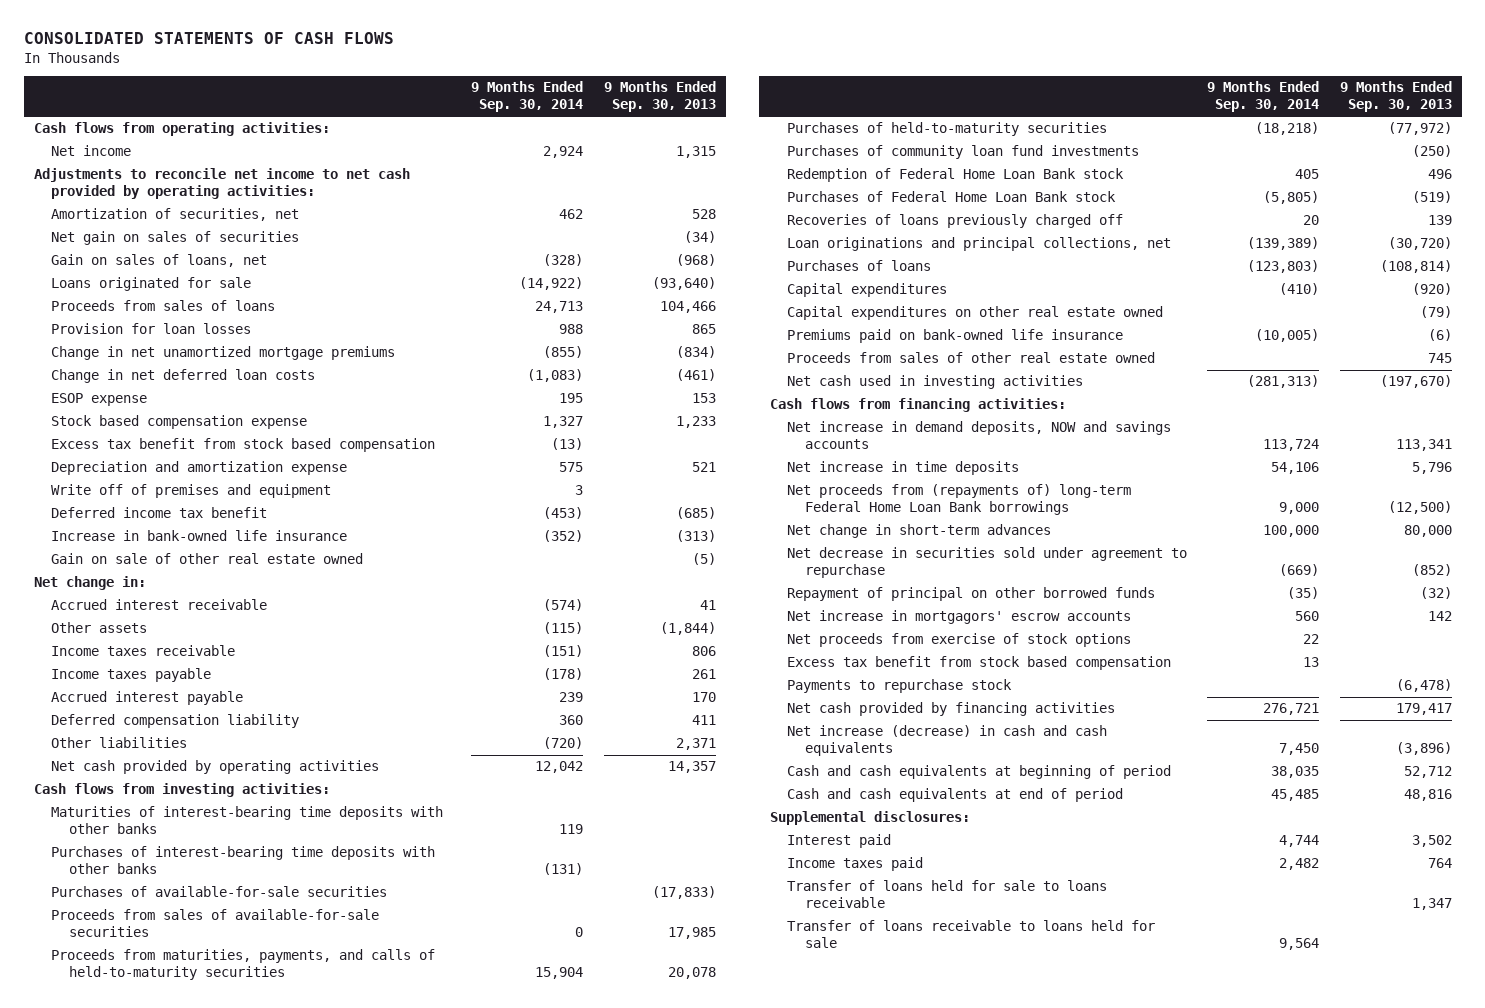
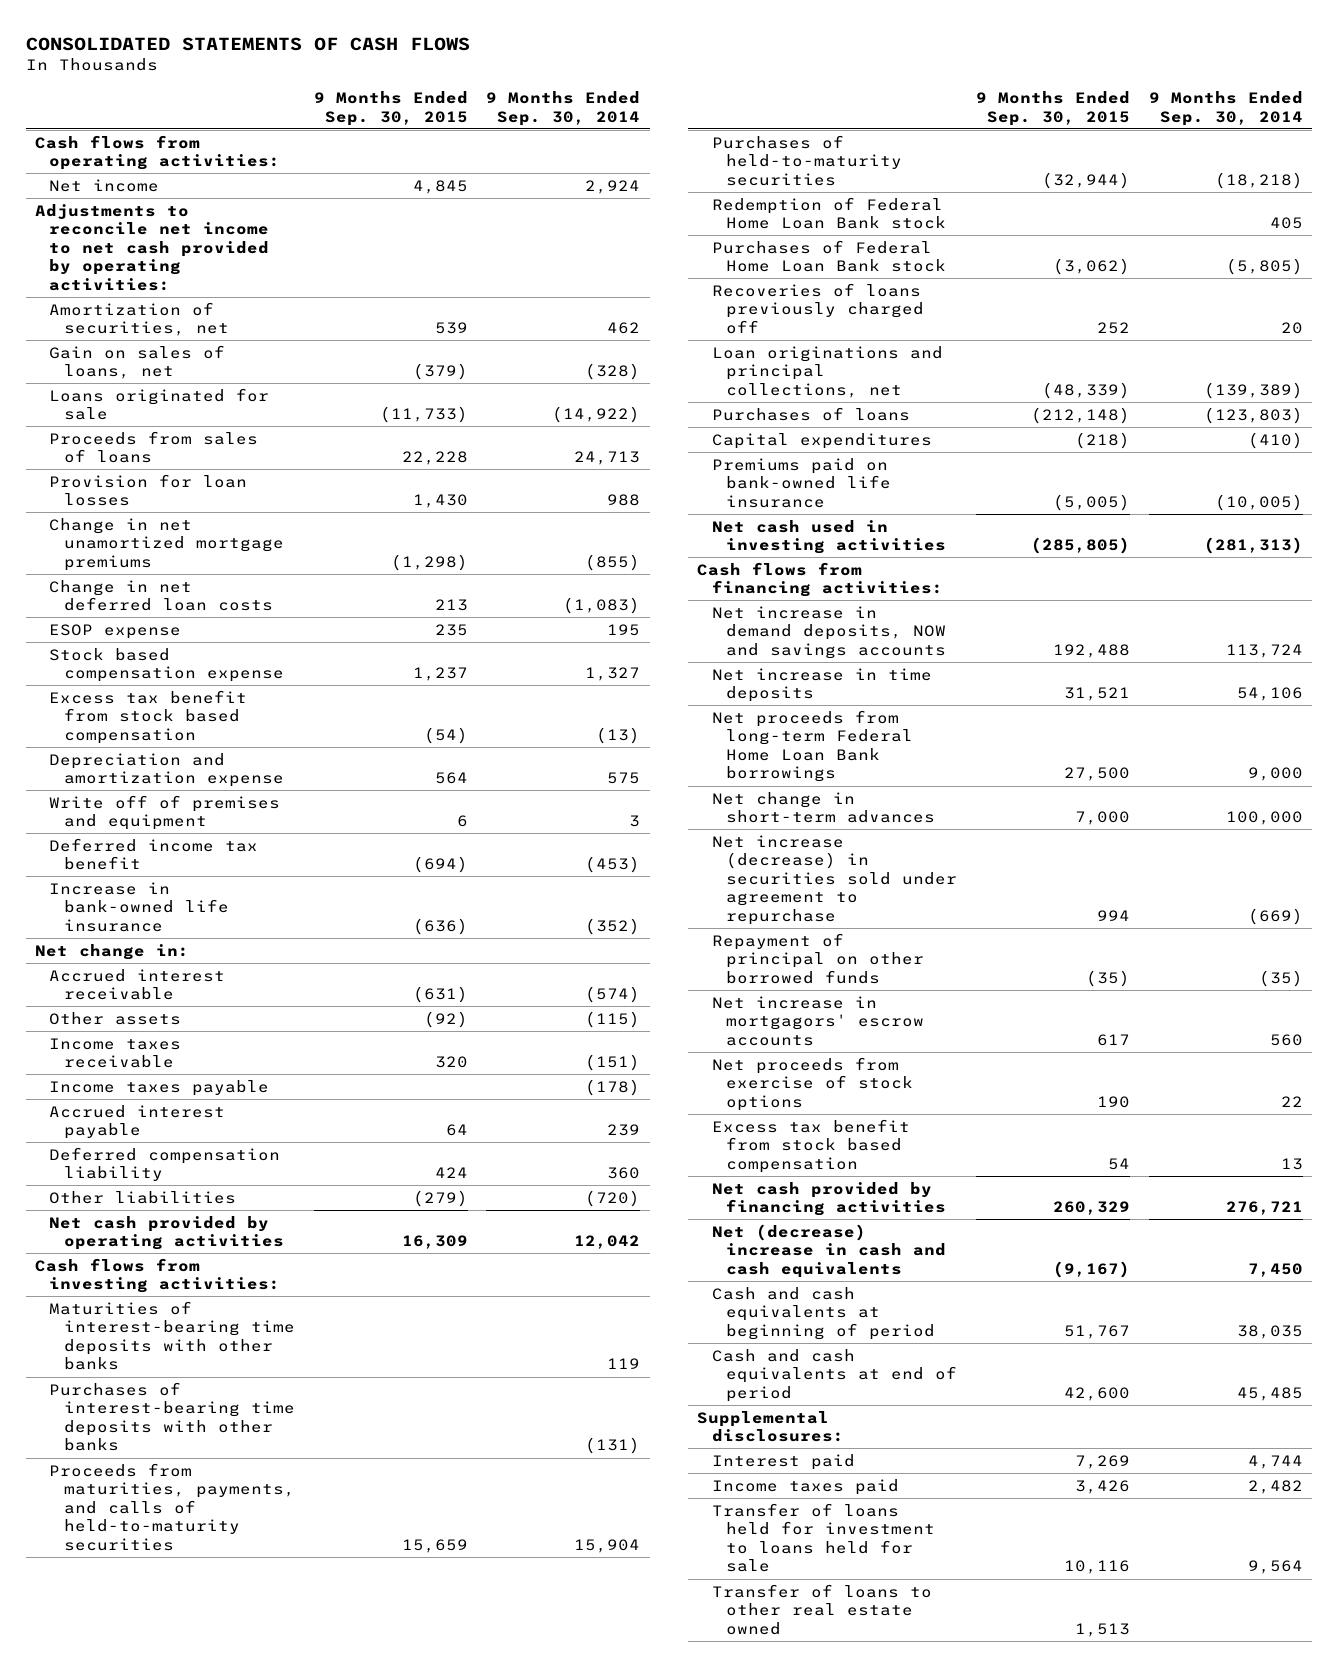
[603,81,716,113] 9 Months Ended Sep. 30, 2013 -> none
none -> [313,91,468,126] 9 Months Ended Sep. 30, 2015
[51,231,300,246] Net gain on sales of securities -> none
[51,553,364,565] Gain on sale of other real estate owned -> none
[51,886,388,898] Purchases of available-for-sale securities -> none
[51,909,380,938] Proceeds from sales of available-for-sale securities -> none
[787,145,1140,160] Purchases of community loan fund investments -> none
[787,306,1164,321] Capital expenditures on other real estate owned -> none
[787,352,1156,364] Proceeds from sales of other real estate owned -> none
[787,484,1132,516] Net proceeds from (repayments of) long-term Federal Home Loan Bank borrowings -> [711,709,913,783] Net proceeds from long-term Federal Home Loan Bank borrowings
[787,547,1188,579] Net decrease in securities sold under agreement to repurchase -> [711,834,957,926] Net increase (decrease) in securities sold under agreement to repurchase
[787,679,1013,694] Payments to repurchase stock -> none
[787,725,1108,757] Net increase (decrease) in cash and cash equivalents -> [711,1223,946,1278] Net (decrease) increase in cash and cash equivalents
[787,880,1108,909] Transfer of loans held for sale to loans receivable -> none
[787,920,1156,949] Transfer of loans receivable to loans held for sale -> [711,1502,935,1573] Transfer of loans held for investment to loans held for sale
none -> [711,1583,932,1635] Transfer of loans to other real estate owned

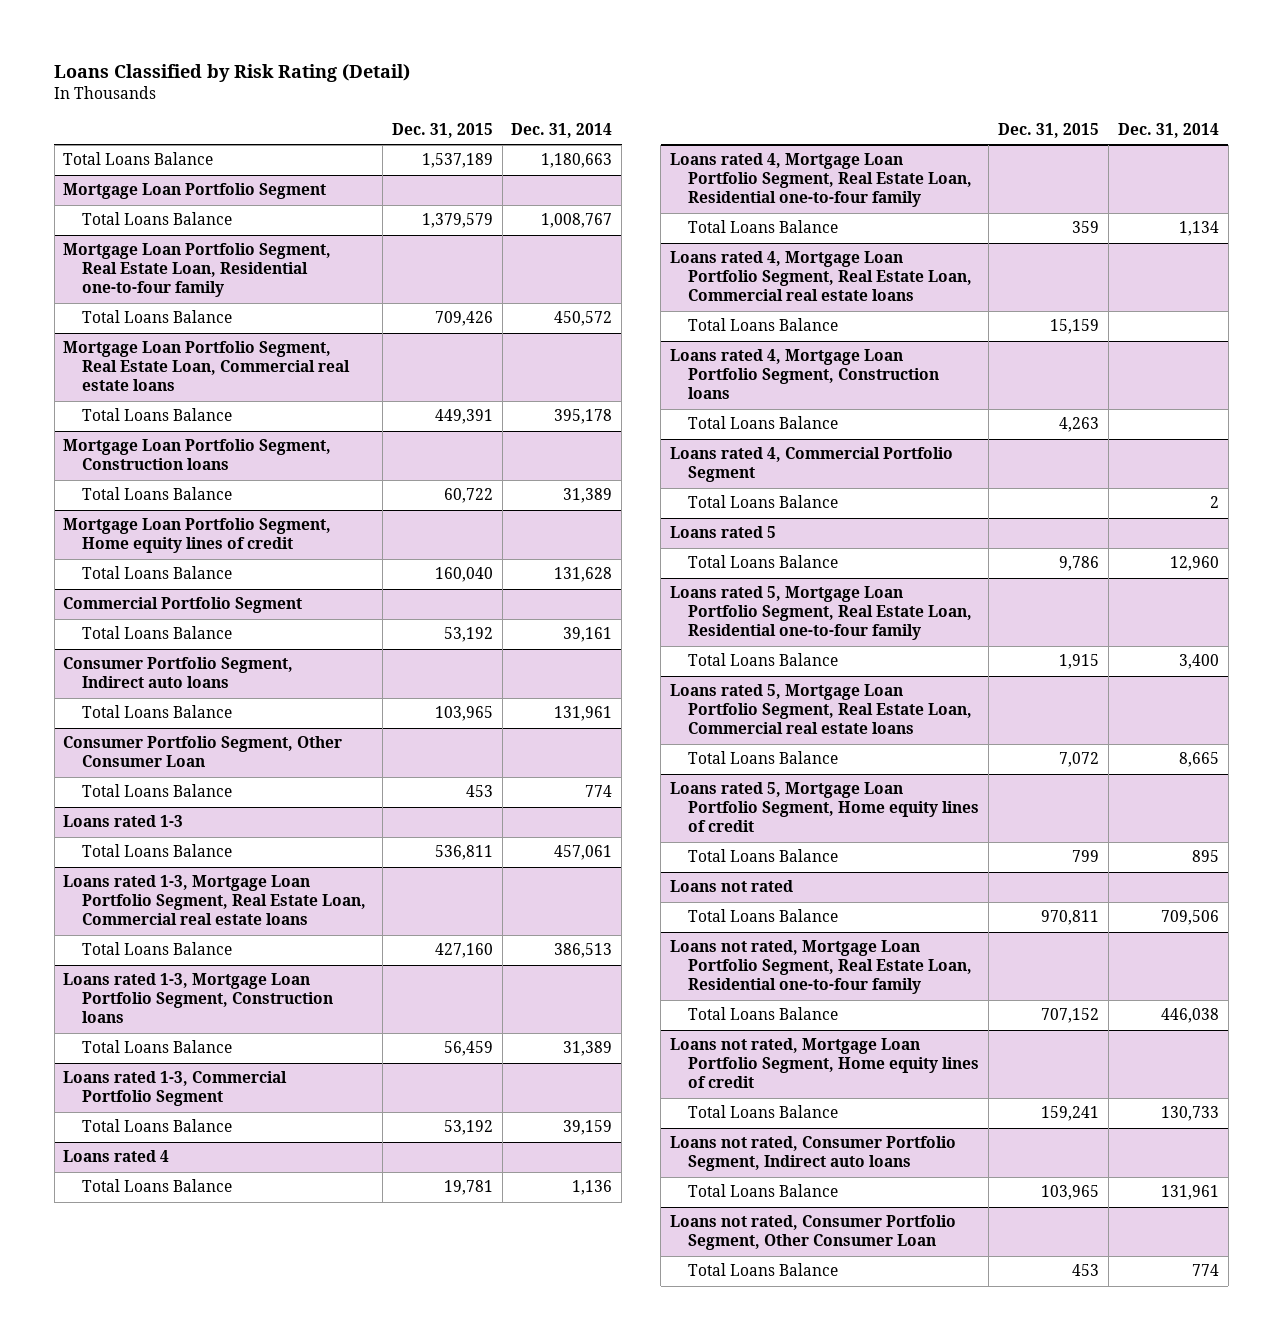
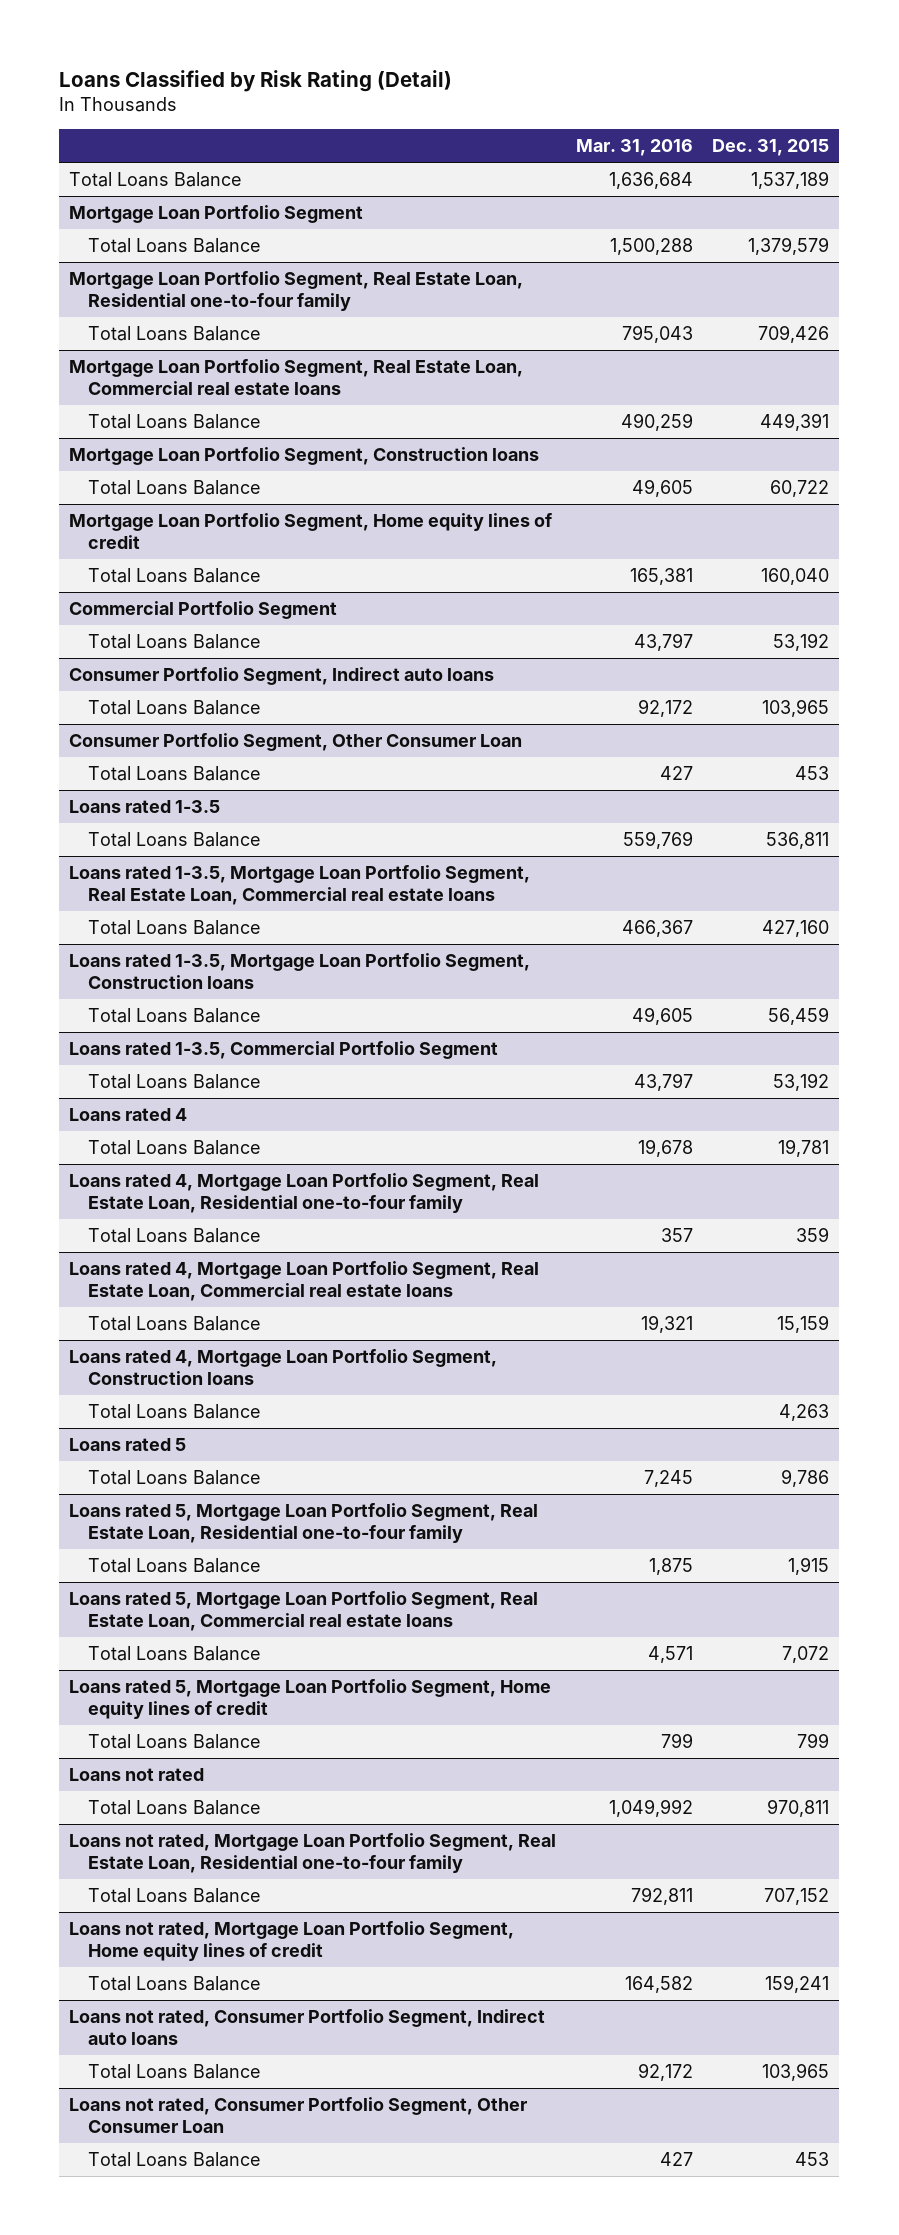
[511,122,613,138] Dec. 31, 2014 -> none
none -> [575,139,693,157] Mar. 31, 2016
[63,815,184,828] Loans rated 1-3 -> [69,800,221,814] Loans rated 1-3.5
[63,875,366,926] Loans rated 1-3, Mortgage Loan Portfolio Segment, Real Estate Loan, Commercial real estate loans -> [69,865,531,905] Loans rated 1-3.5, Mortgage Loan Portfolio Segment, Real Estate Loan, Commercial real estate loans
[63,973,333,1024] Loans rated 1-3, Mortgage Loan Portfolio Segment, Construction loans -> [69,953,531,989] Loans rated 1-3.5, Mortgage Loan Portfolio Segment, Construction loans
[63,1071,288,1107] Loans rated 1-3, Commercial Portfolio Segment -> [69,1041,499,1060] Loans rated 1-3.5, Commercial Portfolio Segment
[669,447,953,483] Loans rated 4, Commercial Portfolio Segment -> none
[688,495,839,509] Total Loans Balance -> none

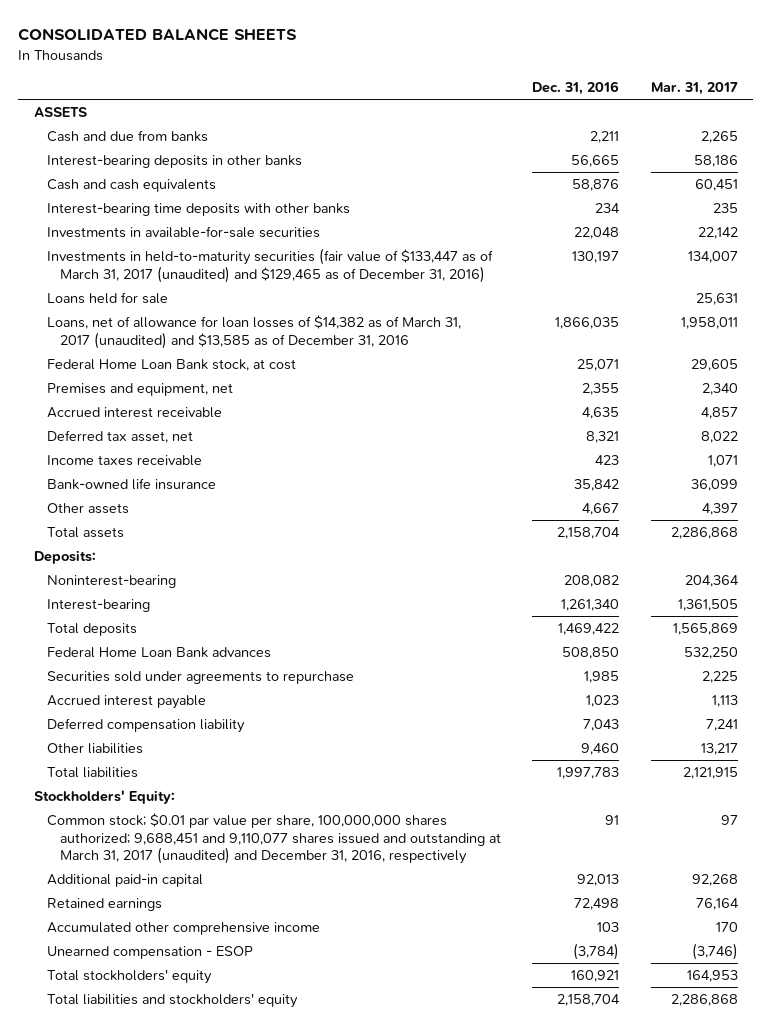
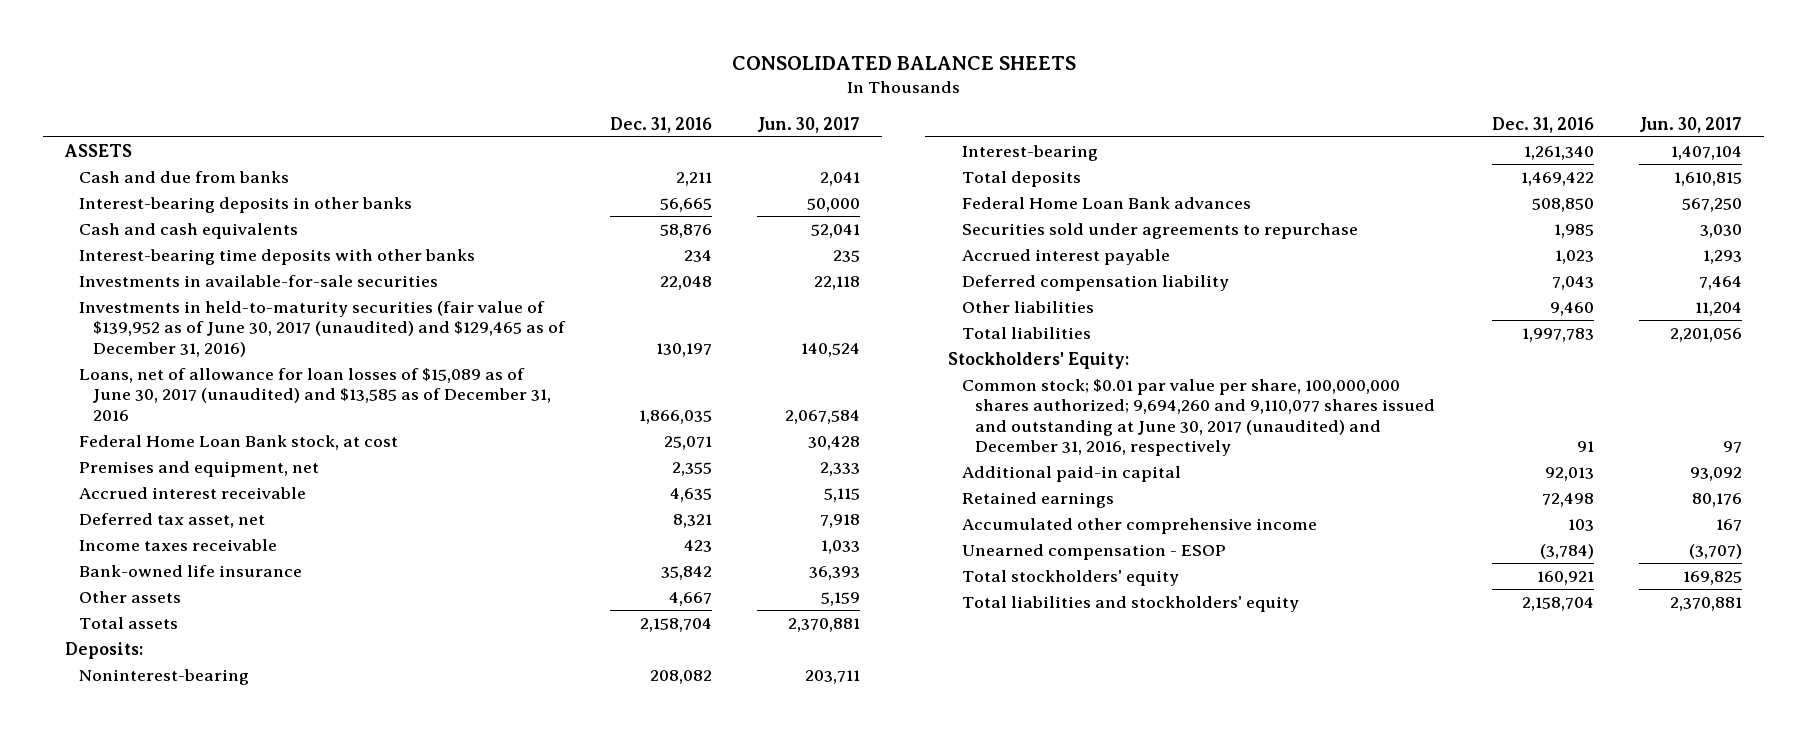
[650,81,738,95] Mar. 31, 2017 -> none
none -> [756,116,860,133] Jun. 30, 2017
[46,292,168,305] Loans held for sale -> none
[46,248,493,283] Investments in held-to-maturity securities (fair value of $133,447 as of March 31, 2017 (unaudited) and $129,465 as of December 31, 2016) -> [79,301,567,357] Investments in held-to-maturity securities (fair value of $139,952 as of June 30, 2017 (unaudited) and $129,465 as of December 31, 2016)
[46,315,461,349] Loans, net of allowance for loan losses of $14,382 as of March 31, 2017 (unaudited) and $13,585 as of December 31, 2016 -> [79,368,552,421] Loans, net of allowance for loan losses of $15,089 as of June 30, 2017 (unaudited) and $13,585 as of December 31, 2016
[46,813,502,865] Common stock; $0.01 par value per share, 100,000,000 shares authorized; 9,688,451 and 9,110,077 shares issued and outstanding at March 31, 2017 (unaudited) and December 31, 2016, respectively -> [961,379,1436,457] Common stock; $0.01 par value per share, 100,000,000 shares authorized; 9,694,260 and 9,110,077 shares issued and outstanding at June 30, 2017 (unaudited) and December 31, 2016, respectively

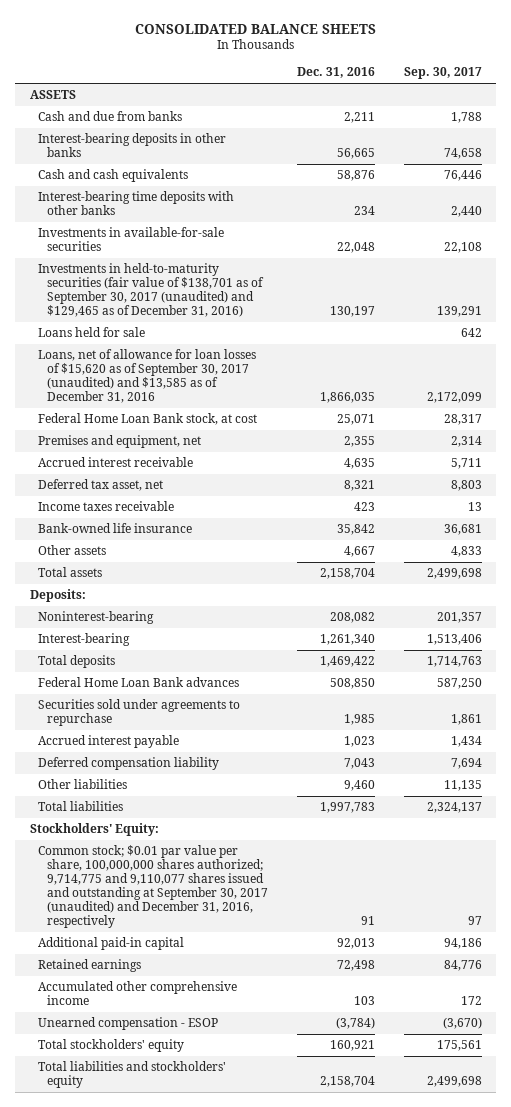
[756,116,860,133] Jun. 30, 2017 -> none
none -> [403,67,482,80] Sep. 30, 2017
[79,301,567,357] Investments in held-to-maturity securities (fair value of $139,952 as of June 30, 2017 (unaudited) and $129,465 as of December 31, 2016) -> [38,263,264,318] Investments in held-to-maturity securities (fair value of $138,701 as of September 30, 2017 (unaudited) and $129,465 as of December 31, 2016)
none -> [38,327,146,338] Loans held for sale
[79,368,552,421] Loans, net of allowance for loan losses of $15,089 as of June 30, 2017 (unaudited) and $13,585 as of December 31, 2016 -> [38,349,257,404] Loans, net of allowance for loan losses of $15,620 as of September 30, 2017 (unaudited) and $13,585 as of December 31, 2016
[961,379,1436,457] Common stock; $0.01 par value per share, 100,000,000 shares authorized; 9,694,260 and 9,110,077 shares issued and outstanding at June 30, 2017 (unaudited) and December 31, 2016, respectively -> [38,845,268,929] Common stock; $0.01 par value per share, 100,000,000 shares authorized; 9,714,775 and 9,110,077 shares issued and outstanding at September 30, 2017 (unaudited) and December 31, 2016, respectively

